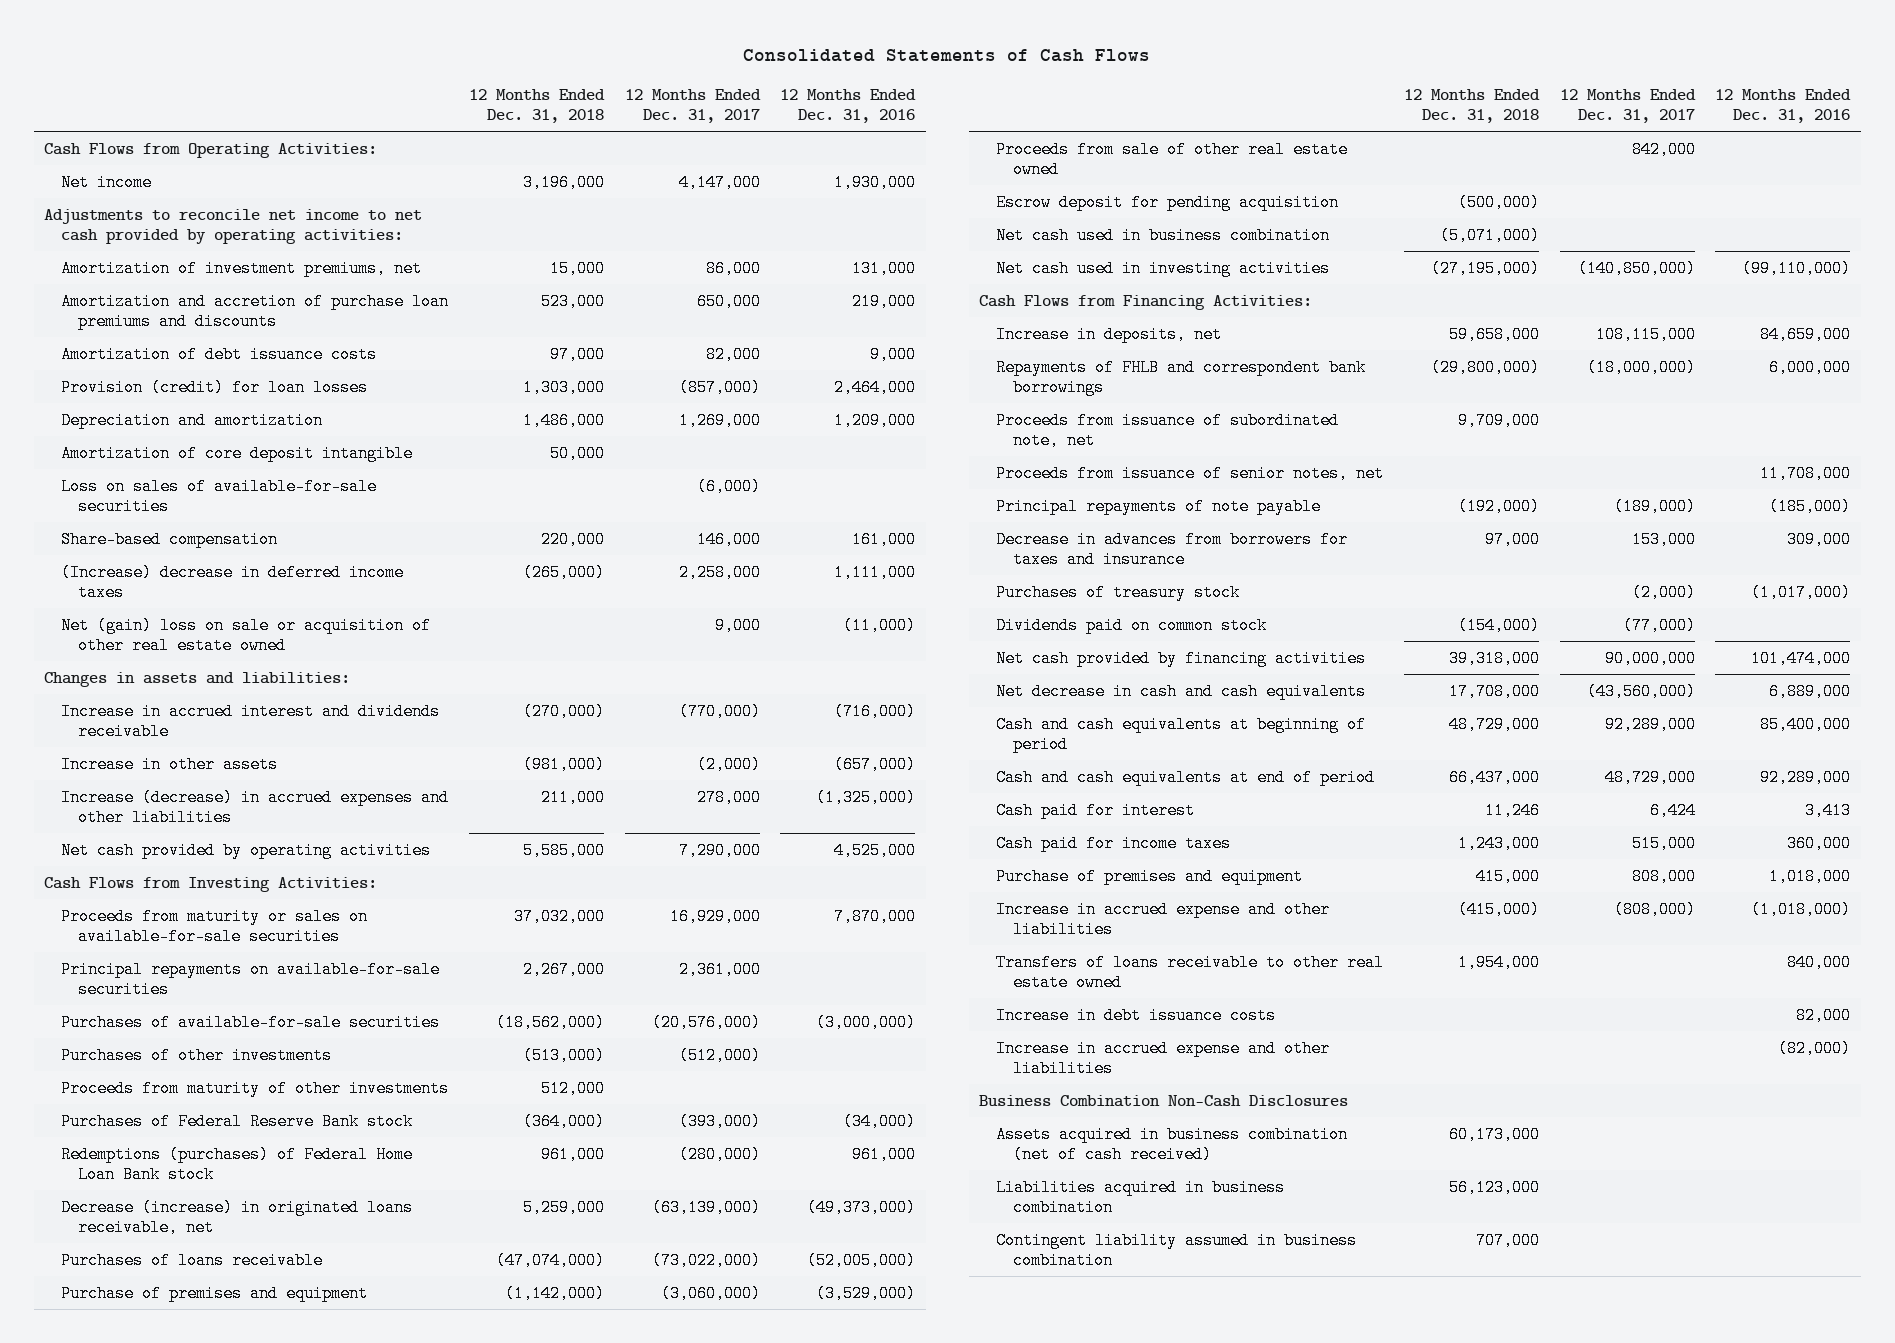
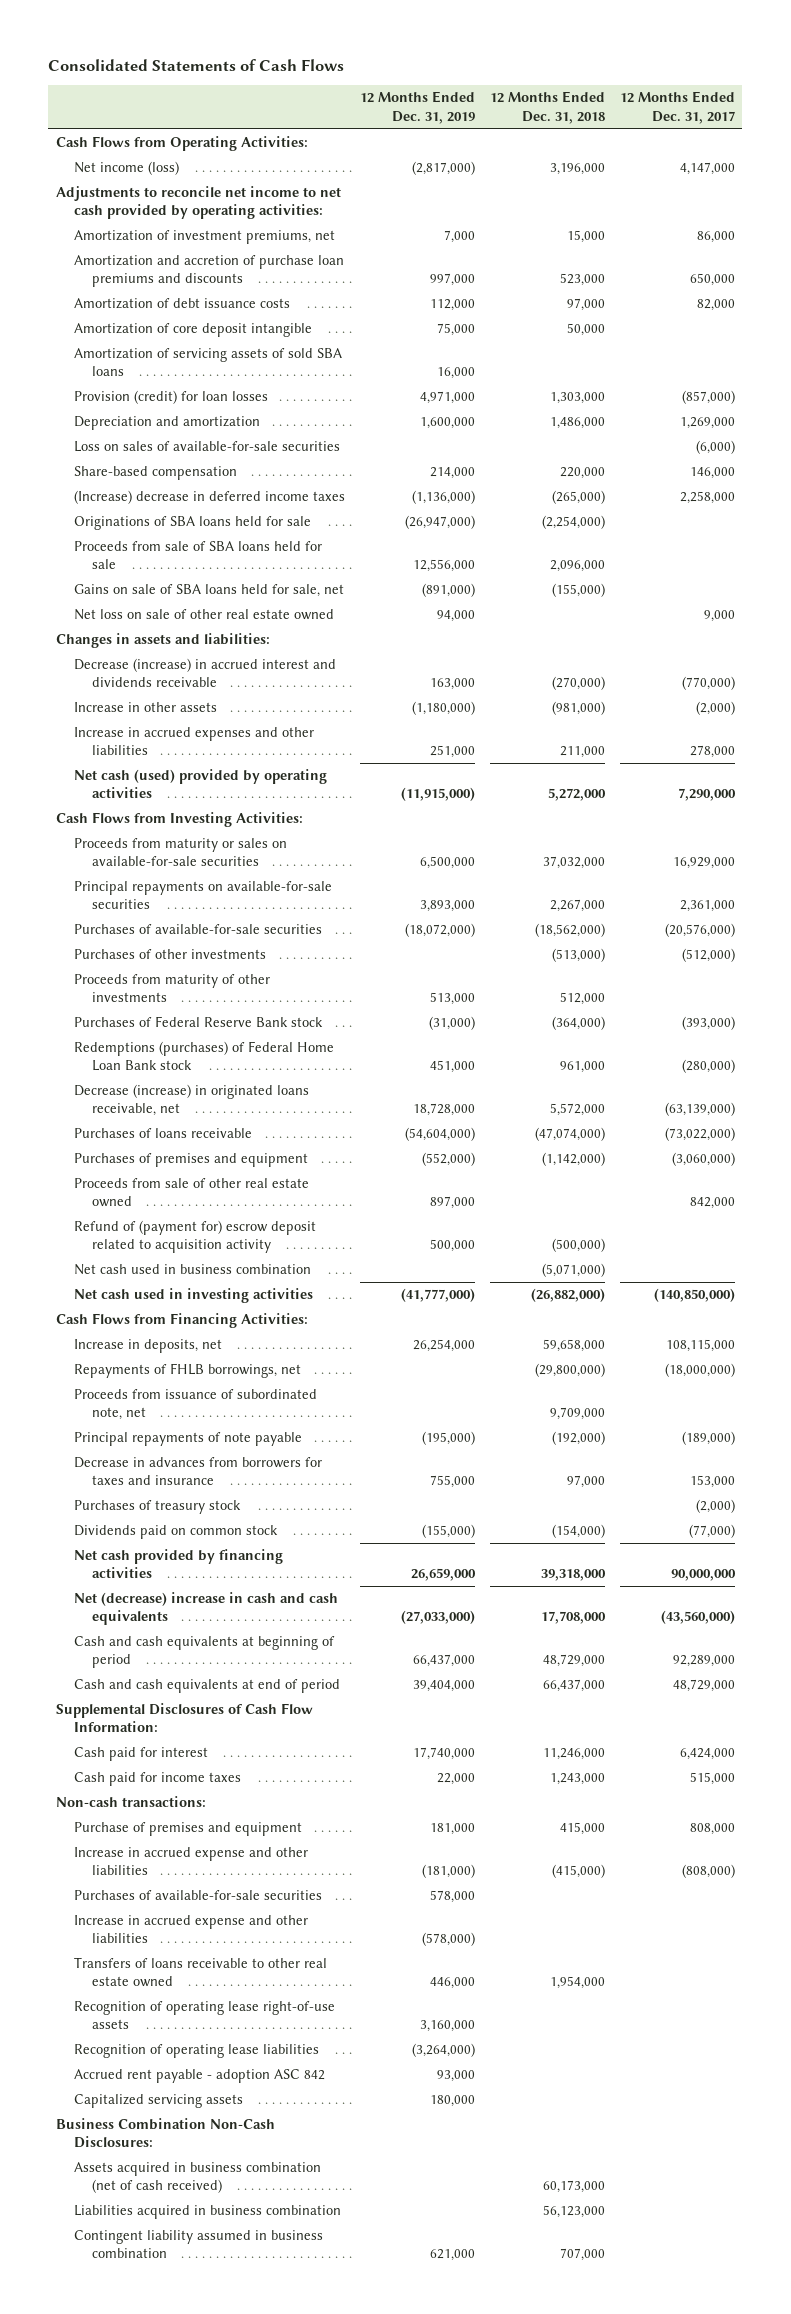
[780,89,917,124] 12 Months Ended Dec. 31, 2016 -> none
none -> [359,91,475,124] 12 Months Ended Dec. 31, 2019
[61,173,153,191] Net income -> [73,161,179,176] Net income (loss)
[61,444,414,462] Amortization of core deposit intangible -> [73,323,312,338] Amortization of core deposit intangible
none -> [73,348,342,377] Amortization of servicing assets of sold SBA loans
none -> [73,516,311,531] Originations of SBA loans held for sale
none -> [73,541,322,570] Proceeds from sale of SBA loans held for sale
none -> [73,584,344,598] Gains on sale of SBA loans held for sale, net
[61,616,432,654] Net (gain) loss on sale or acquisition of other real estate owned -> [73,609,334,621] Net loss on sale of other real estate owned
[61,702,441,740] Increase in accrued interest and dividends receivable -> [73,658,336,688] Decrease (increase) in accrued interest and dividends receivable
[61,788,450,826] Increase (decrease) in accrued expenses and other liabilities -> [73,727,314,756] Increase in accrued expenses and other liabilities
[61,841,432,859] Net cash provided by operating activities -> [73,769,327,799] Net cash (used) provided by operating activities
[522,841,605,859] 5,585,000 -> [547,788,606,802] 5,272,000
[522,1198,605,1216] 5,259,000 -> [549,1103,605,1117] 5,572,000
[61,1284,369,1302] Purchase of premises and equipment -> [73,1153,308,1168] Purchases of premises and equipment
[996,193,1340,211] Escrow deposit for pending acquisition -> none
none -> [73,1220,316,1254] Refund of (payment for) escrow deposit related to acquisition activity
[1430,259,1540,277] (27,195,000) -> [530,1288,605,1303] (26,882,000)
[996,358,1367,396] Repayments of FHLB and correspondent bank borrowings -> [73,1363,301,1379] Repayments of FHLB borrowings, net
[996,464,1385,482] Proceeds from issuance of senior notes, net -> none
[996,682,1367,700] Net decrease in cash and cash equivalents -> [73,1592,338,1626] Net (decrease) increase in cash and cash equivalents
none -> [55,1703,313,1733] Supplemental Disclosures of Cash Flow Information:
[1484,801,1540,819] 11,246 -> [542,1748,605,1761] 11,246,000
[1649,801,1696,819] 6,424 -> [679,1748,735,1761] 6,424,000
none -> [55,1796,206,1808] Non-cash transactions:
[996,1006,1277,1024] Increase in debt issuance costs -> none
none -> [73,1890,322,1901] Purchases of available-for-sale securities
[996,953,1385,991] Transfers of loans receivable to other real estate owned -> [73,1957,327,1988] Transfers of loans receivable to other real estate owned
none -> [73,2001,335,2030] Recognition of operating lease right-of-use assets
none -> [73,2044,319,2059] Recognition of operating lease liabilities
none -> [73,2069,325,2084] Accrued rent payable - adoption ASC 842
none -> [73,2094,243,2109] Capitalized servicing assets
[979,1094,1349,1107] Business Combination Non-Cash Disclosures -> [55,2118,275,2149] Business Combination Non-Cash Disclosures:

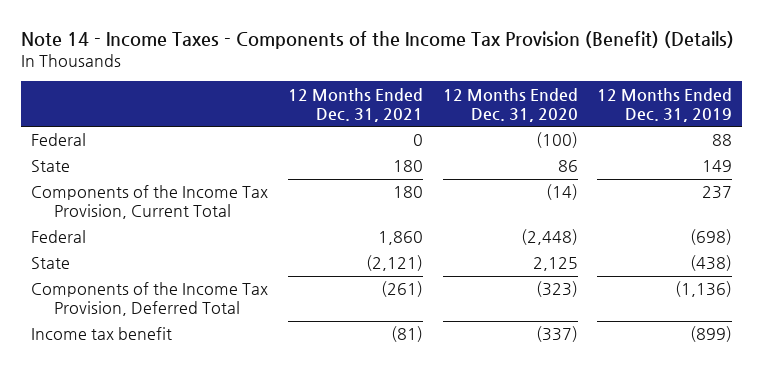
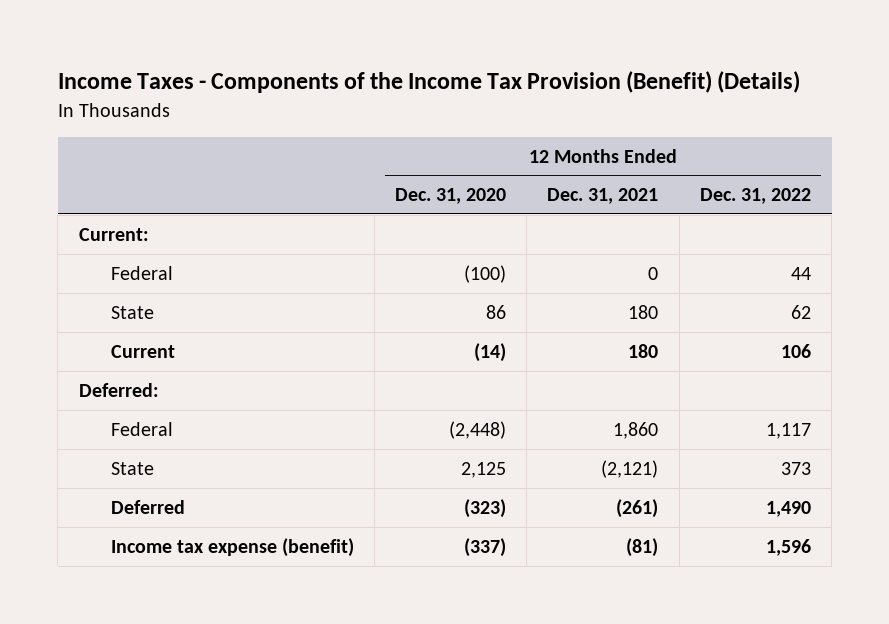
[21,31,735,50] Note 14 - Income Taxes - Components of the Income Tax Provision (Benefit) (Details) -> [57,71,800,94] Income Taxes - Components of the Income Tax Provision (Benefit) (Details)
[597,87,733,122] 12 Months Ended Dec. 31, 2019 -> none
none -> [699,188,811,205] Dec. 31, 2022
none -> [78,227,149,241] Current:
[31,185,269,220] Components of the Income Tax Provision, Current Total -> [110,344,175,358] Current
none -> [78,382,159,397] Deferred:
[31,282,269,317] Components of the Income Tax Provision, Deferred Total -> [110,499,185,514] Deferred
[31,327,173,341] Income tax benefit -> [110,537,354,557] Income tax expense (benefit)

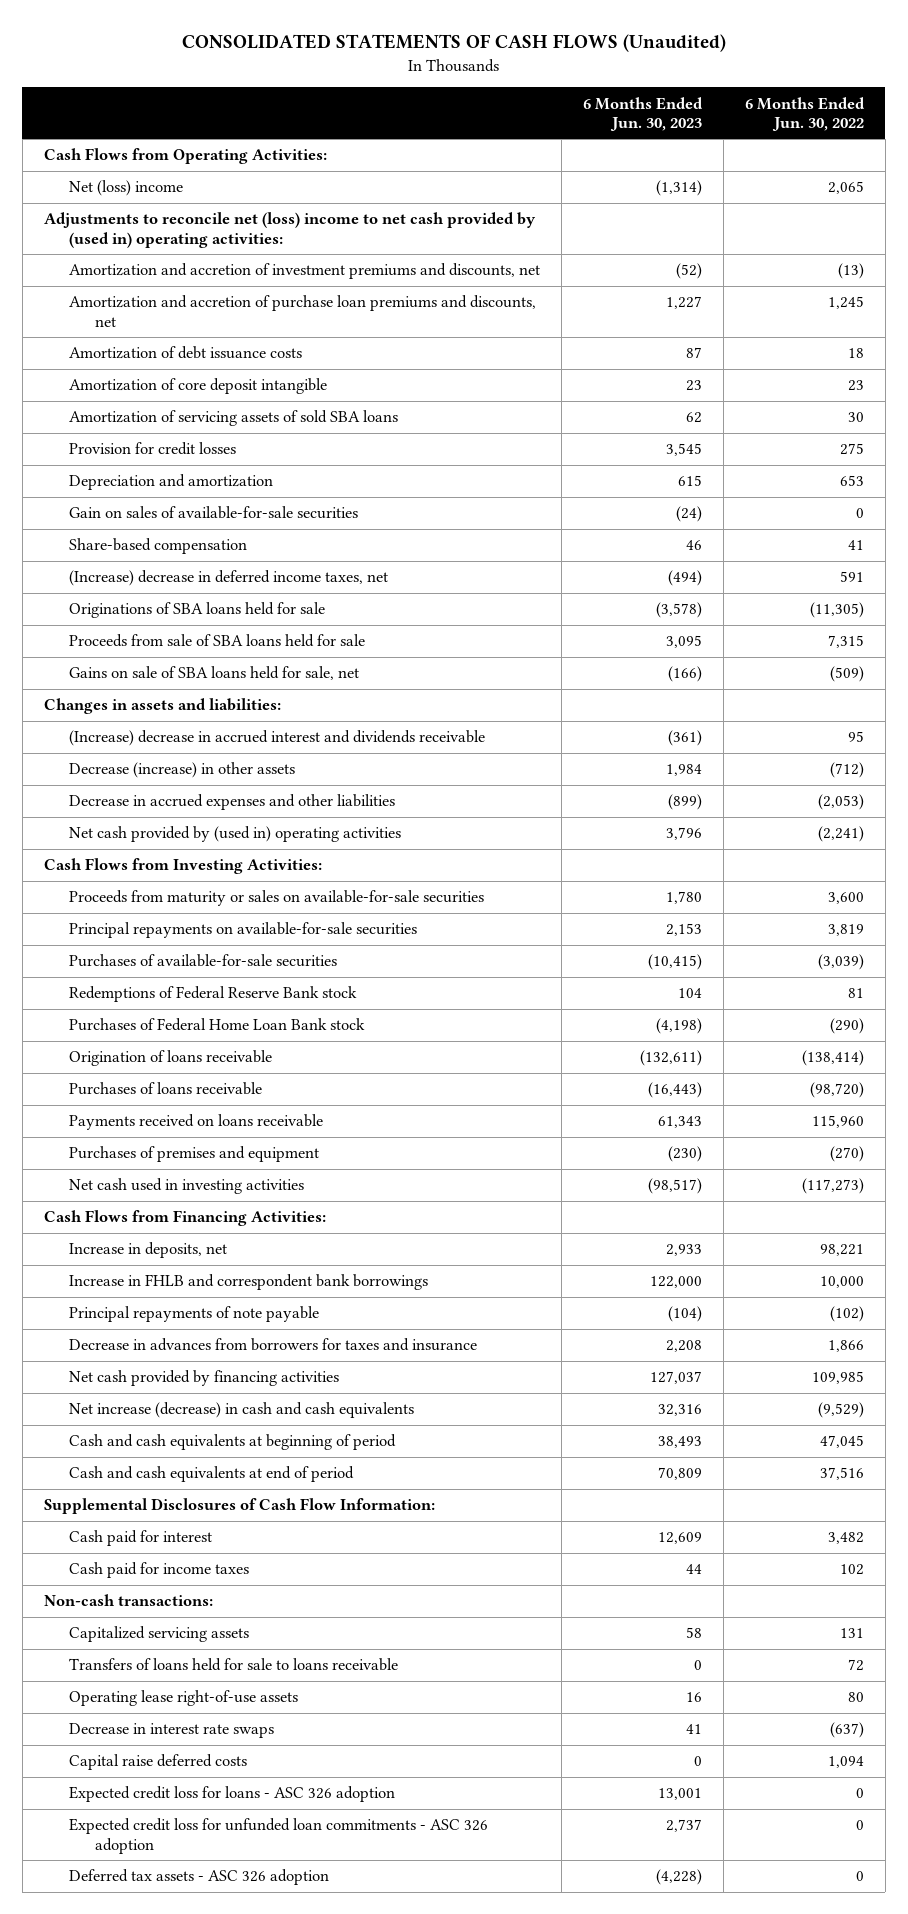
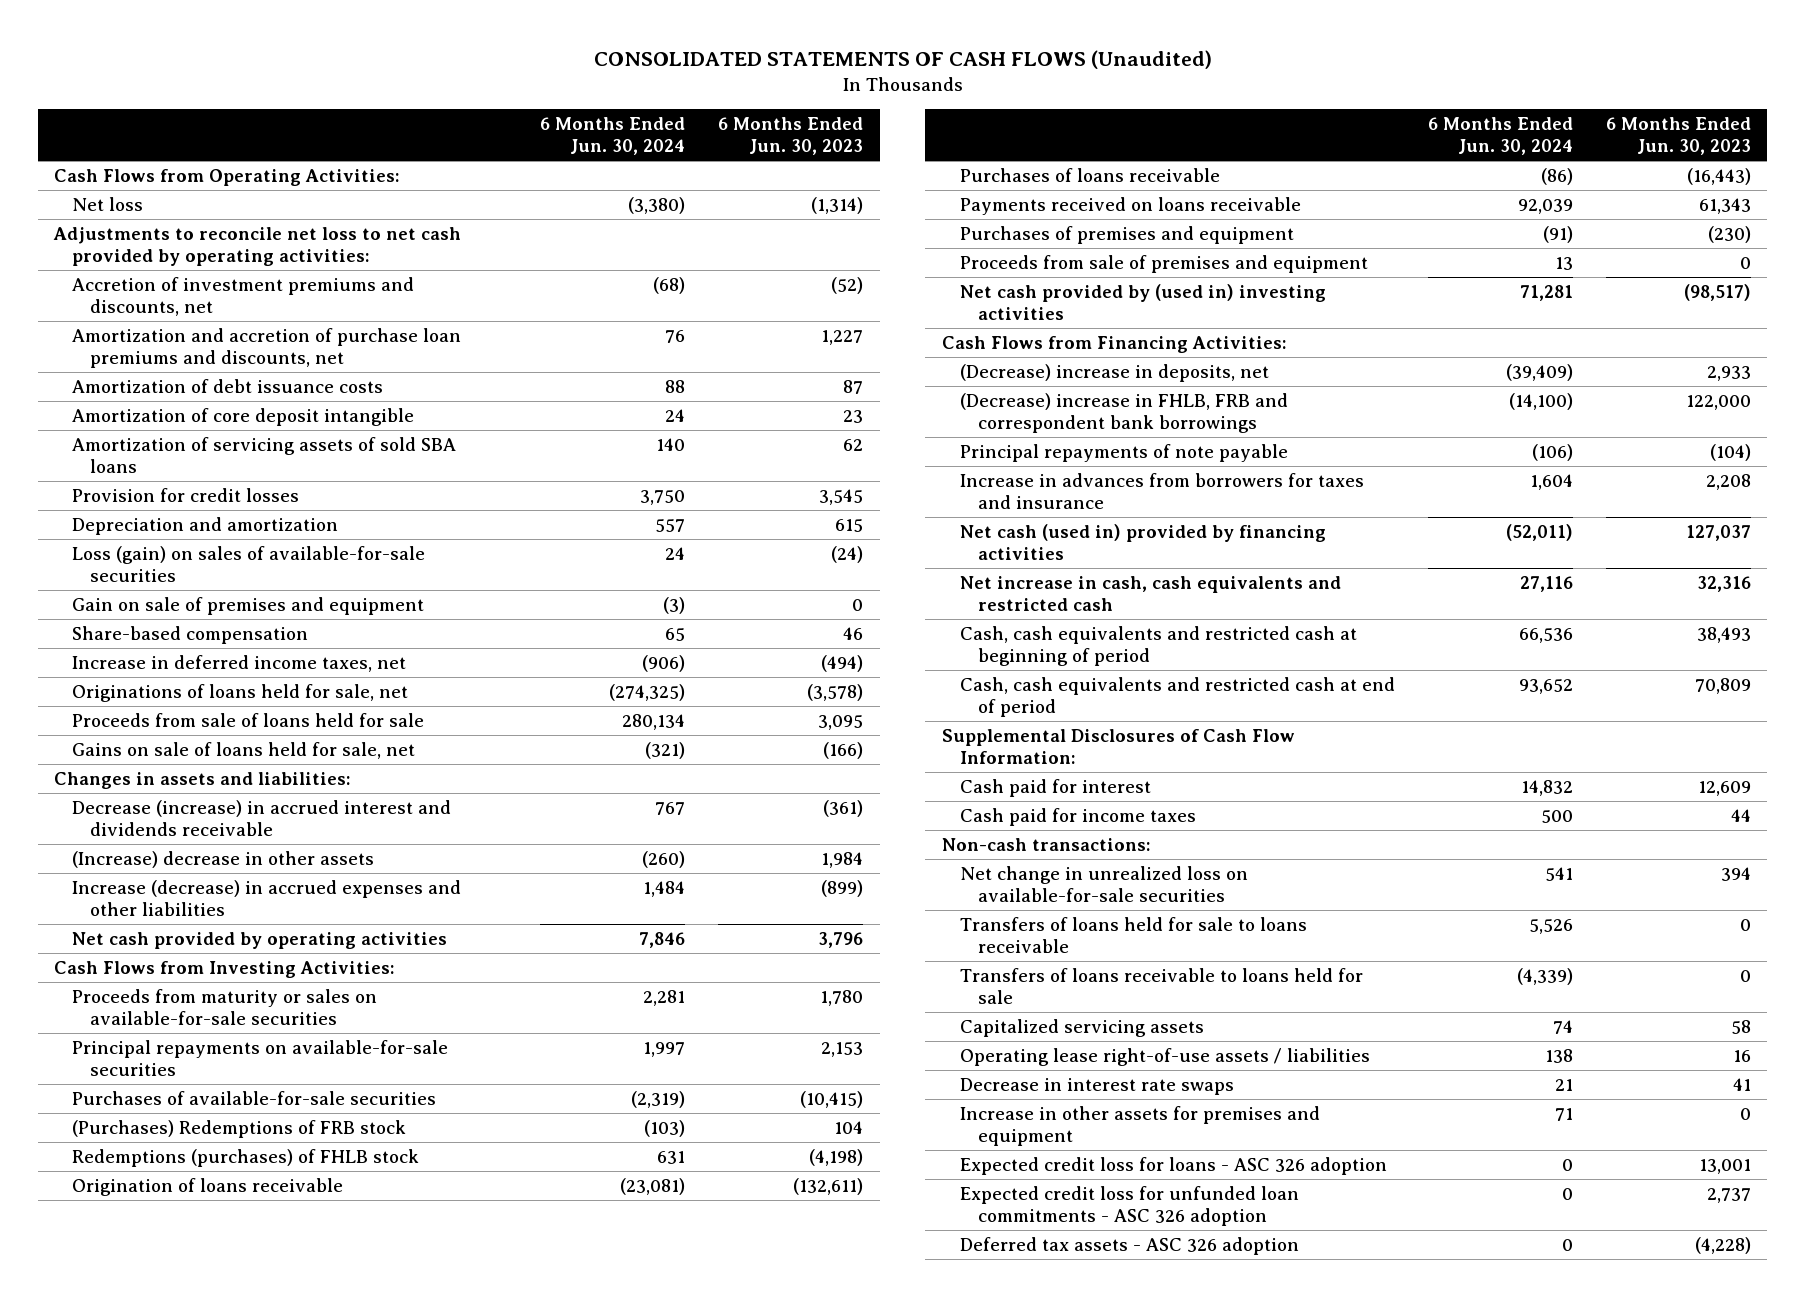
[744,96,865,131] 6 Months Ended Jun. 30, 2022 -> none
none -> [540,117,686,155] 6 Months Ended Jun. 30, 2024
[69,180,184,197] Net (loss) income -> [72,196,144,211] Net loss
[43,212,536,248] Adjustments to reconcile net (loss) income to net cash provided by (used in) operating activities: -> [53,226,462,266] Adjustments to reconcile net loss to net cash provided by operating activities:
[69,263,541,280] Amortization and accretion of investment premiums and discounts, net -> [72,276,415,316] Accretion of investment premiums and discounts, net
[69,506,359,520] Gain on sales of available-for-sale securities -> [72,545,426,582] Loss (gain) on sales of available-for-sale securities
none -> [72,596,425,615] Gain on sale of premises and equipment
[69,570,389,587] (Increase) decrease in deferred income taxes, net -> [72,654,407,672] Increase in deferred income taxes, net
[69,602,326,619] Originations of SBA loans held for sale -> [72,683,409,702] Originations of loans held for sale, net
[69,634,366,648] Proceeds from sale of SBA loans held for sale -> [72,712,425,727] Proceeds from sale of loans held for sale
[69,666,360,681] Gains on sale of SBA loans held for sale, net -> [72,741,416,759] Gains on sale of loans held for sale, net
[69,730,486,747] (Increase) decrease in accrued interest and dividends receivable -> [72,799,452,836] Decrease (increase) in accrued interest and dividends receivable
[69,762,296,779] Decrease (increase) in other assets -> [72,850,375,868] (Increase) decrease in other assets
[69,794,396,811] Decrease in accrued expenses and other liabilities -> [72,879,462,916] Increase (decrease) in accrued expenses and other liabilities
[69,826,402,843] Net cash provided by (used in) operating activities -> [72,931,448,949] Net cash provided by operating activities
[69,986,358,1003] Redemptions of Federal Reserve Bank stock -> [72,1119,407,1138] (Purchases) Redemptions of FRB stock
[69,1018,366,1032] Purchases of Federal Home Loan Bank stock -> [72,1148,420,1167] Redemptions (purchases) of FHLB stock
none -> [959,254,1368,273] Proceeds from sale of premises and equipment
[69,1178,305,1195] Net cash used in investing activities -> [959,283,1326,320] Net cash provided by (used in) investing activities
[69,1242,228,1259] Increase in deposits, net -> [959,363,1269,382] (Decrease) increase in deposits, net
[69,1274,429,1291] Increase in FHLB and correspondent bank borrowings -> [959,392,1288,433] (Decrease) increase in FHLB, FRB and correspondent bank borrowings
[69,1338,478,1352] Decrease in advances from borrowers for taxes and insurance -> [959,472,1364,509] Increase in advances from borrowers for taxes and insurance
[69,1370,340,1387] Net cash provided by financing activities -> [959,523,1326,560] Net cash (used in) provided by financing activities
[69,1402,415,1419] Net increase (decrease) in cash and cash equivalents -> [959,575,1341,611] Net increase in cash, cash equivalents and restricted cash
[69,1434,397,1451] Cash and cash equivalents at beginning of period -> [959,625,1357,666] Cash, cash equivalents and restricted cash at beginning of period
[69,1466,355,1483] Cash and cash equivalents at end of period -> [959,676,1395,717] Cash, cash equivalents and restricted cash at end of period
none -> [959,865,1248,902] Net change in unrealized loss on available-for-sale securities
none -> [959,967,1363,1004] Transfers of loans receivable to loans held for sale
[69,1626,250,1643] Capitalized servicing assets -> [959,1018,1204,1037] Capitalized servicing assets
[69,1690,299,1707] Operating lease right-of-use assets -> [959,1047,1370,1066] Operating lease right-of-use assets / liabilities
[69,1754,248,1771] Capital raise deferred costs -> none
none -> [959,1105,1320,1146] Increase in other assets for premises and equipment

